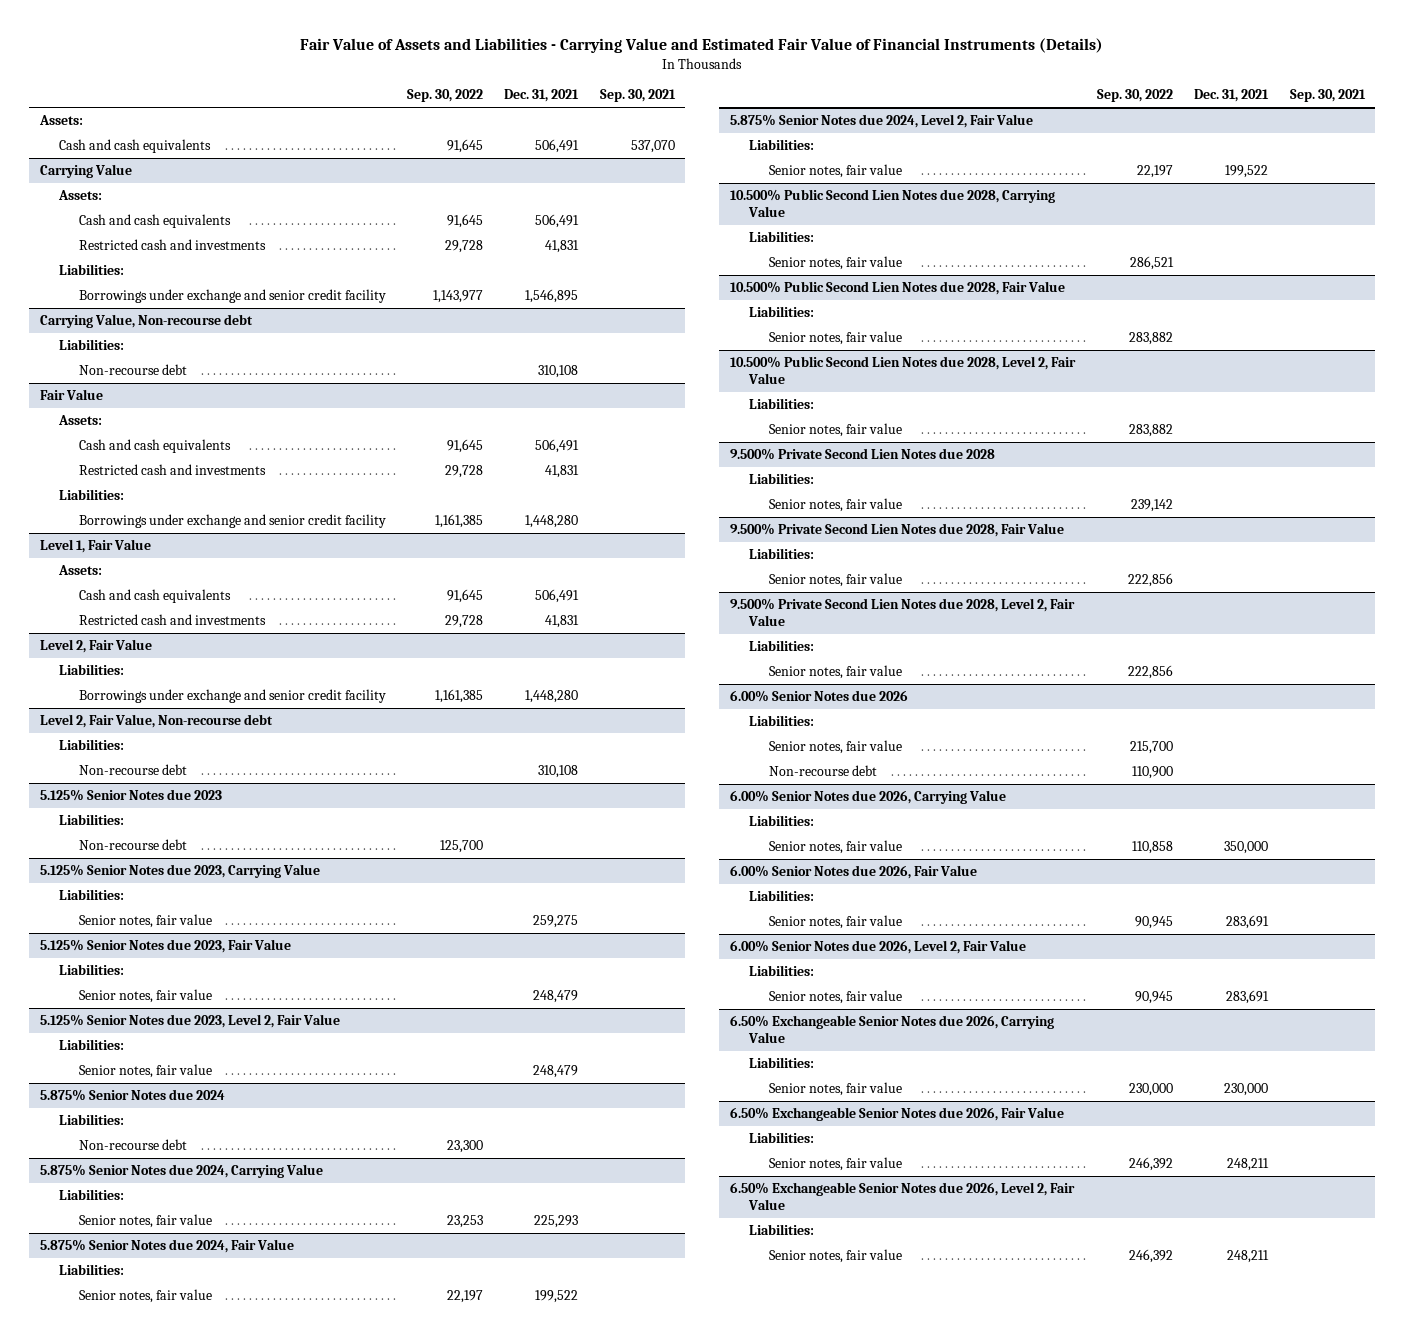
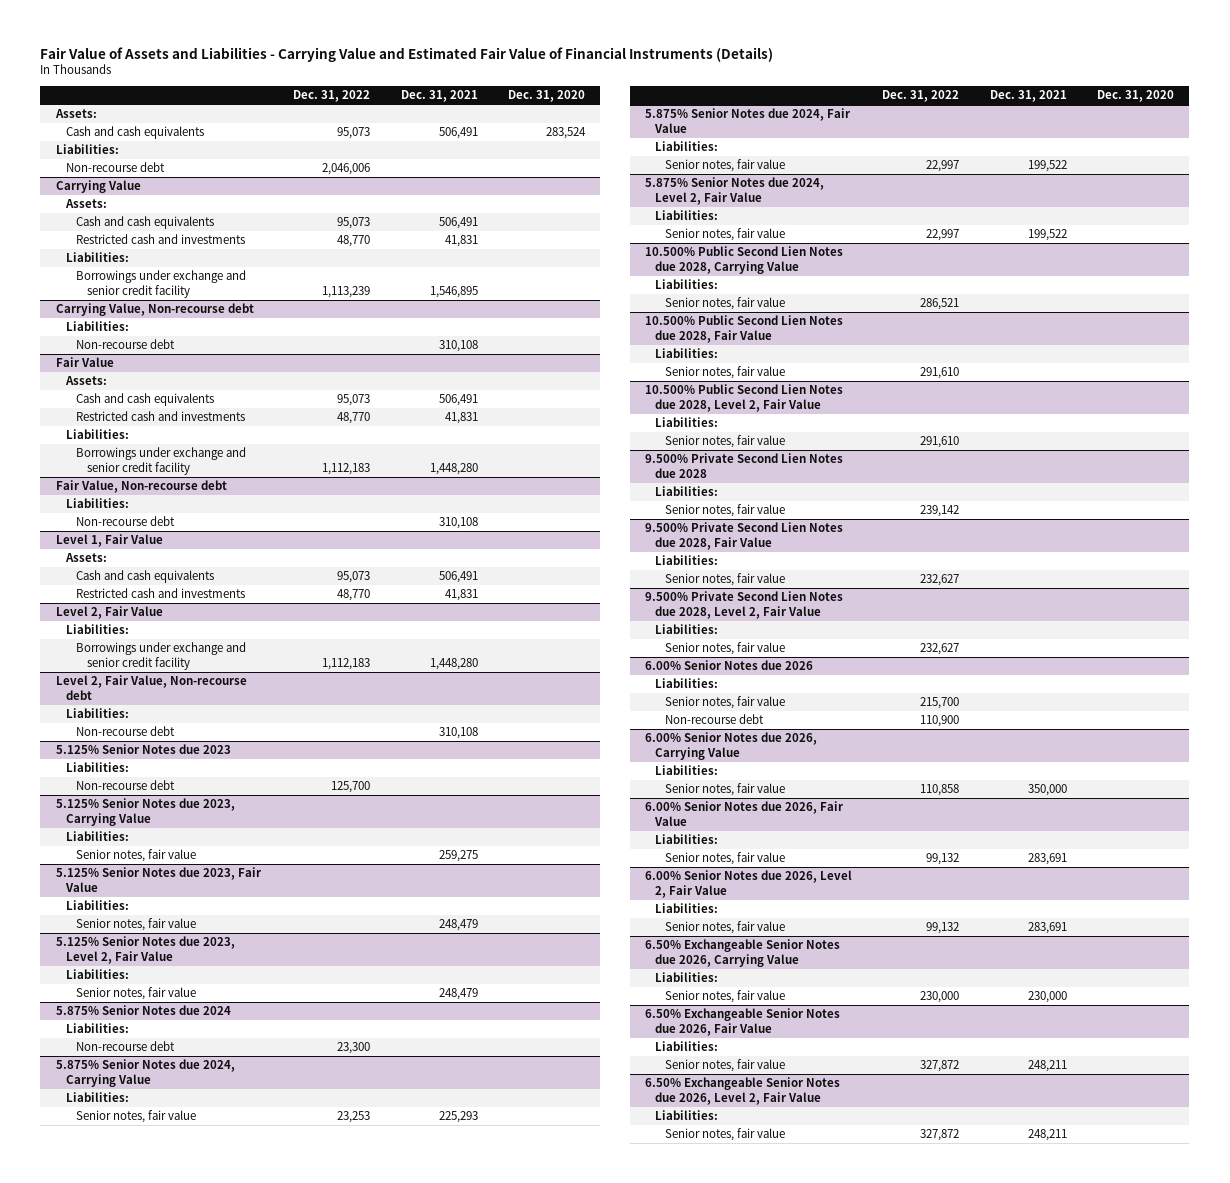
[407,89,484,103] Sep. 30, 2022 -> none
[599,89,676,103] Sep. 30, 2021 -> none
none -> [293,90,371,103] Dec. 31, 2022
none -> [508,90,586,103] Dec. 31, 2020
none -> [55,144,119,155] Liabilities:
none -> [65,162,165,173] Non-recourse debt
none -> [55,480,227,494] Fair Value, Non-recourse debt
none -> [65,498,129,509] Liabilities:
none -> [76,516,176,527] Non-recourse debt

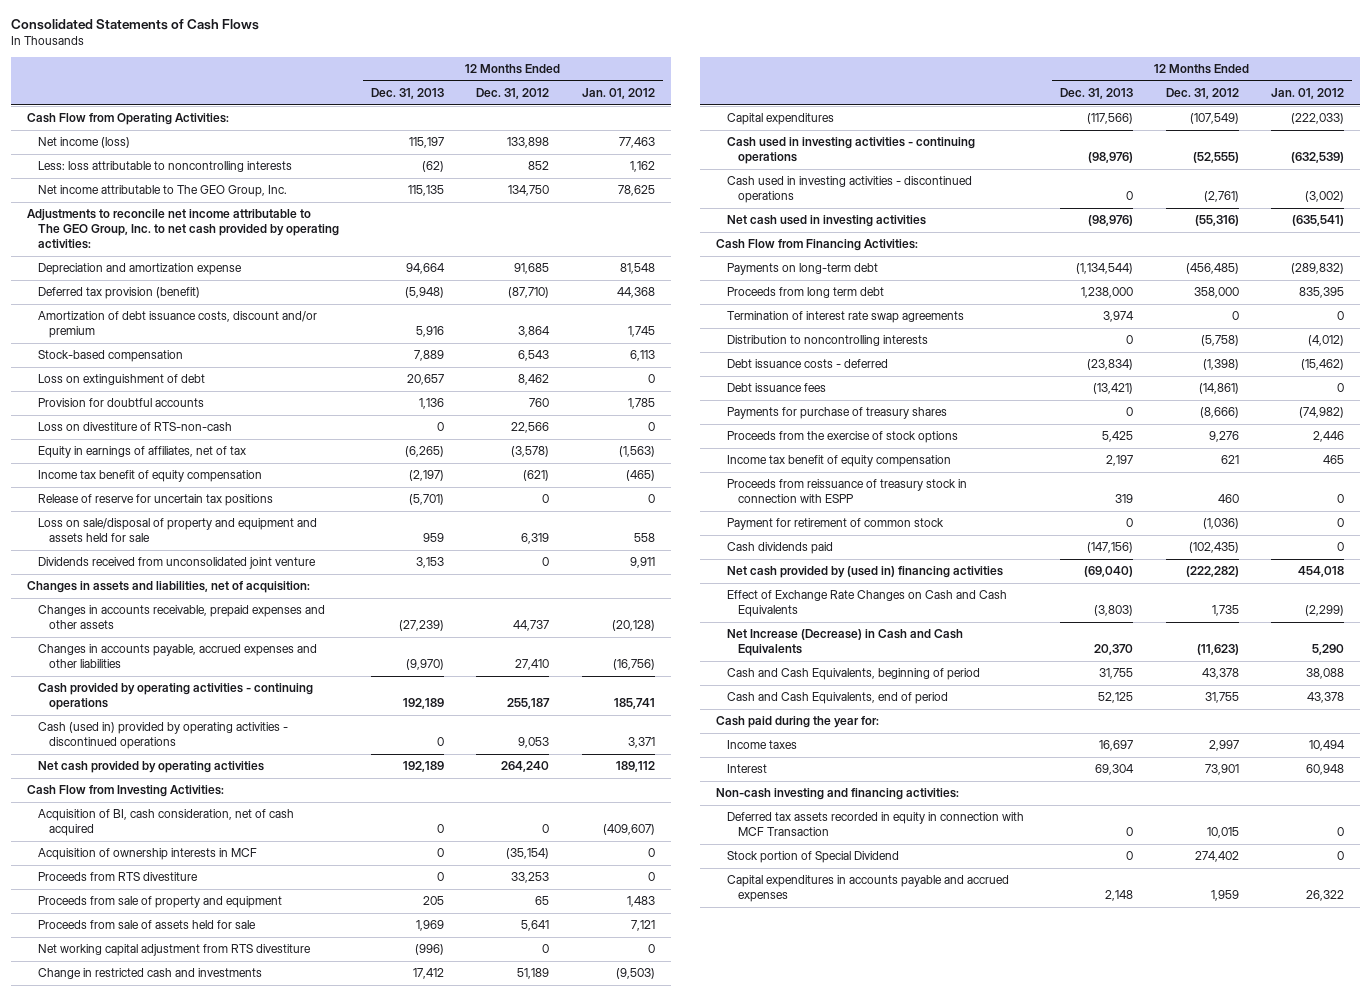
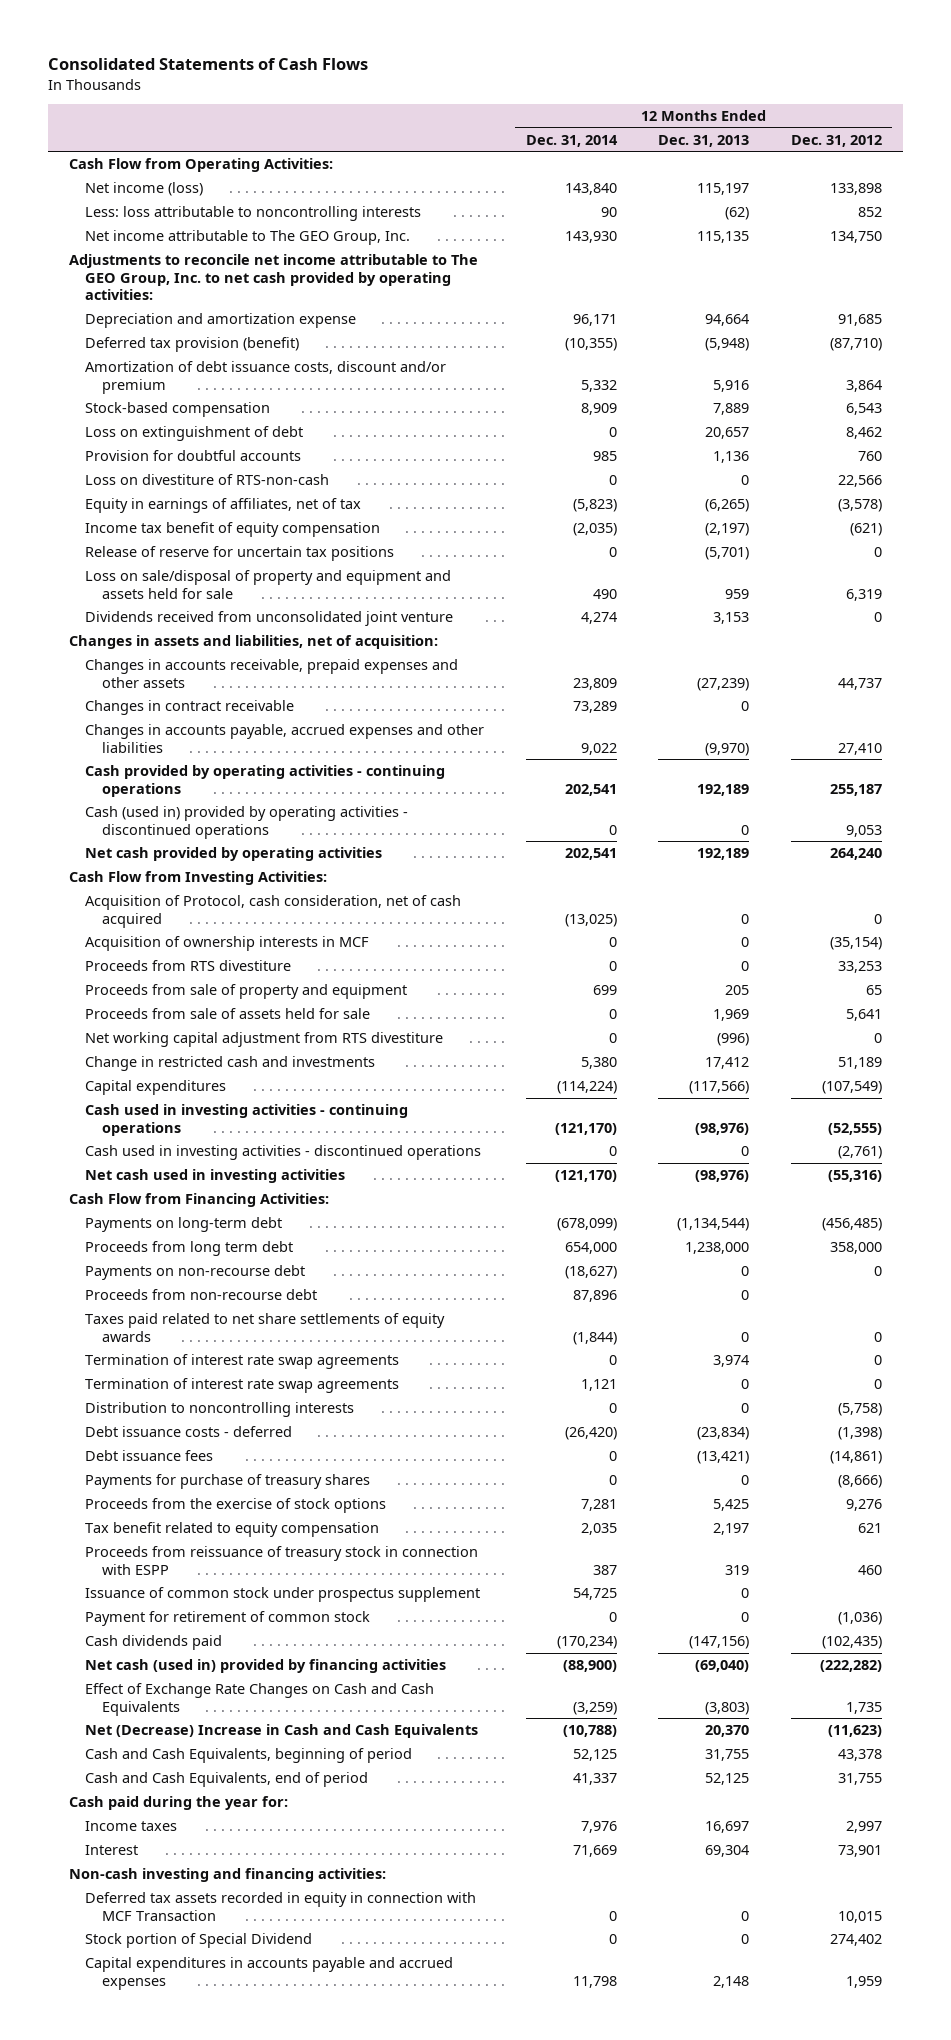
[581,88,655,100] Jan. 01, 2012 -> none
none -> [525,134,618,147] Dec. 31, 2014
none -> [85,700,295,716] Changes in contract receivable
[37,809,294,837] Acquisition of BI, cash consideration, net of cash acquired -> [85,895,462,928] Acquisition of Protocol, cash consideration, net of cash acquired
none -> [85,1265,306,1281] Payments on non-recourse debt
none -> [85,1289,318,1301] Proceeds from non-recourse debt
none -> [85,1313,446,1342] Taxes paid related to net share settlements of equity awards
none -> [85,1378,400,1394] Termination of interest rate swap agreements
[727,455,952,468] Income tax benefit of equity compensation -> [85,1522,380,1538] Tax benefit related to equity compensation
none -> [85,1587,481,1603] Issuance of common stock under prospectus supplement
[727,566,1004,579] Net cash provided by (used in) financing activities -> [85,1659,447,1674] Net cash (used in) provided by financing activities
[727,629,964,657] Net Increase (Decrease) in Cash and Cash Equivalents -> [85,1724,479,1739] Net (Decrease) Increase in Cash and Cash Equivalents

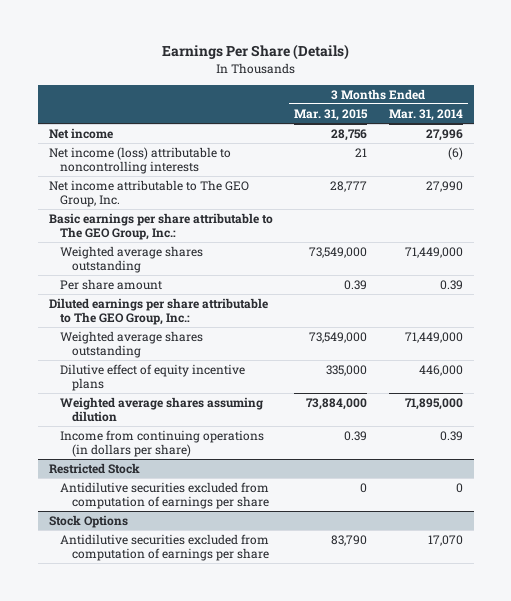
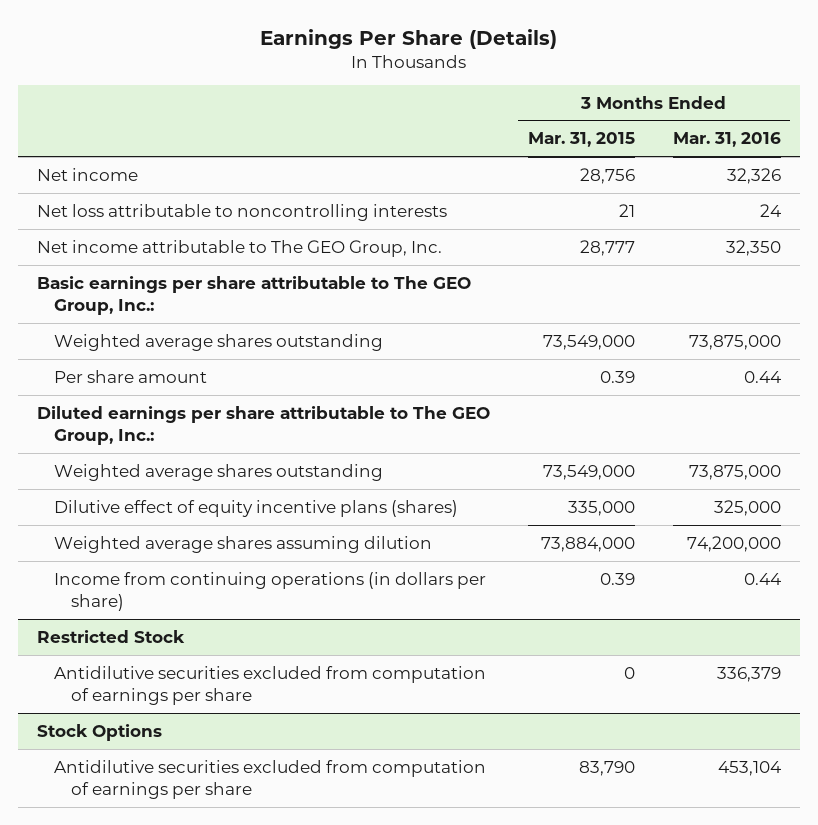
[388,108,463,121] Mar. 31, 2014 -> none
none -> [672,132,781,148] Mar. 31, 2016
[48,146,231,174] Net income (loss) attributable to noncontrolling interests -> [36,203,447,221] Net loss attributable to noncontrolling interests
[60,363,246,391] Dilutive effect of equity incentive plans -> [54,499,459,517] Dilutive effect of equity incentive plans (shares)

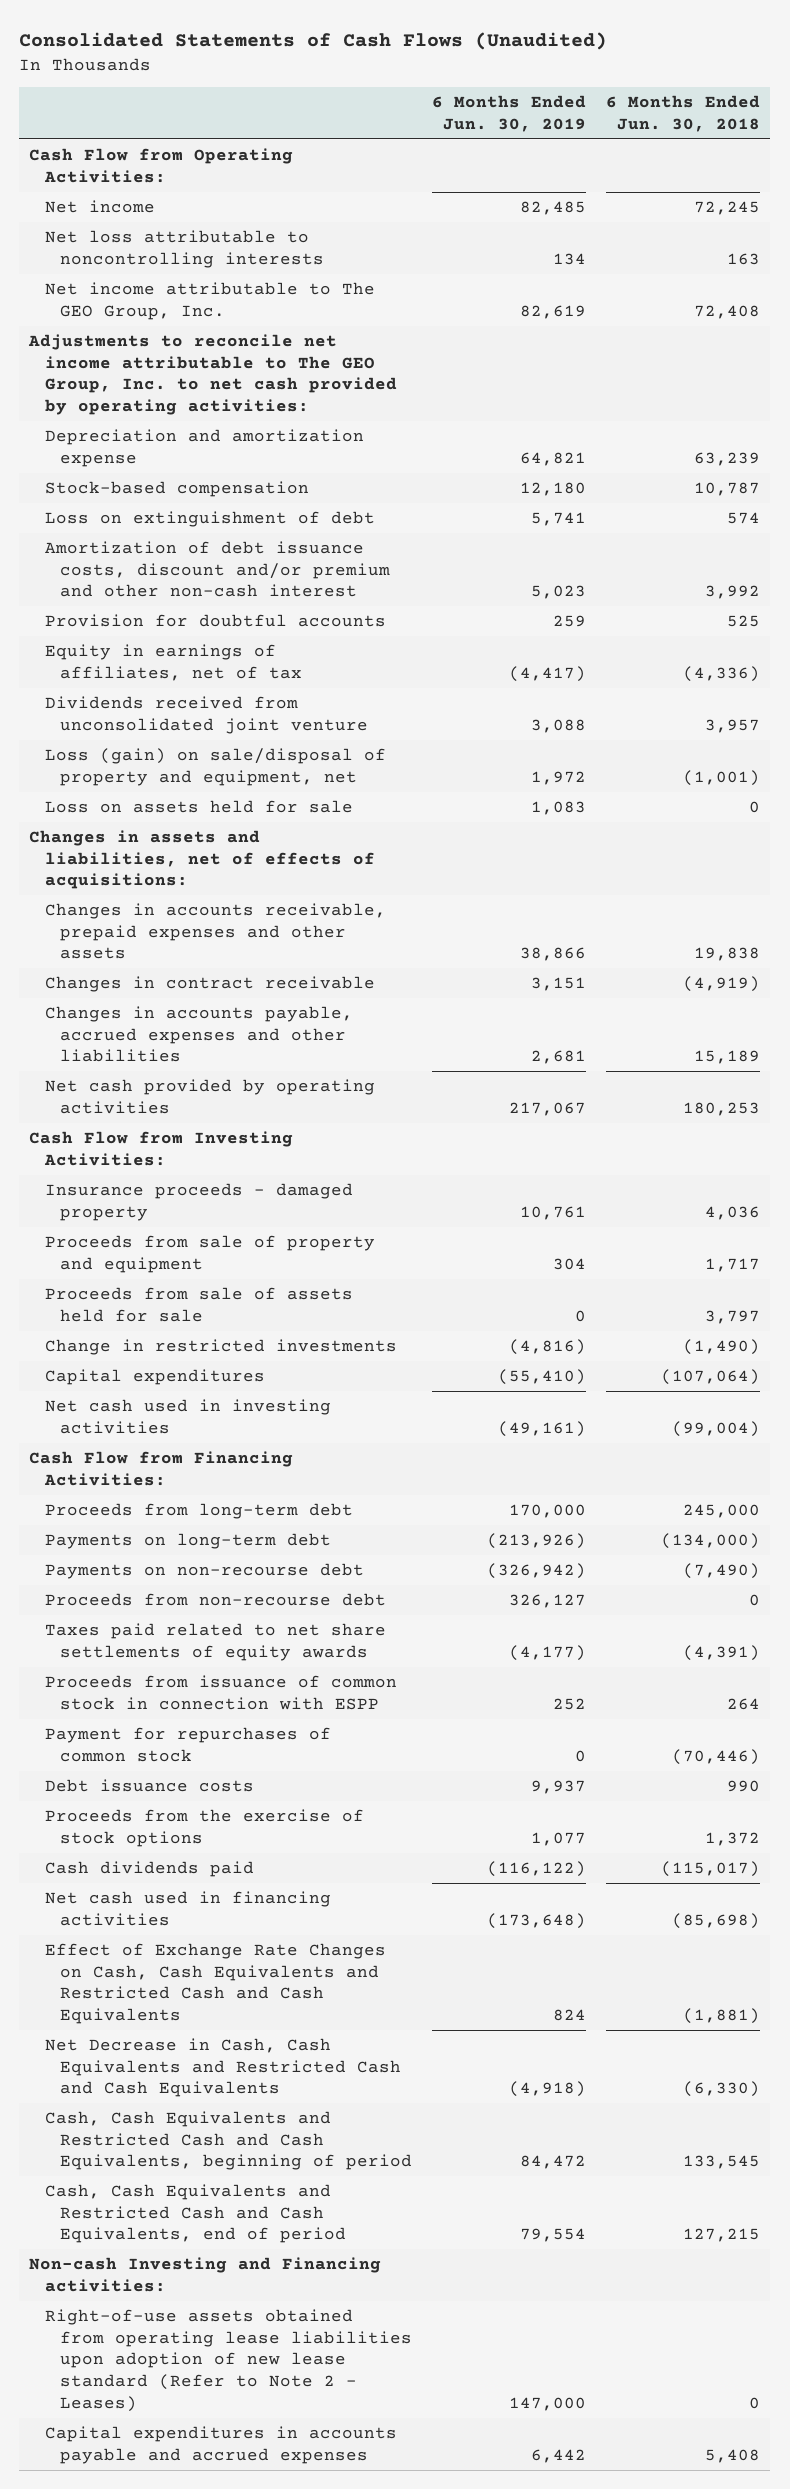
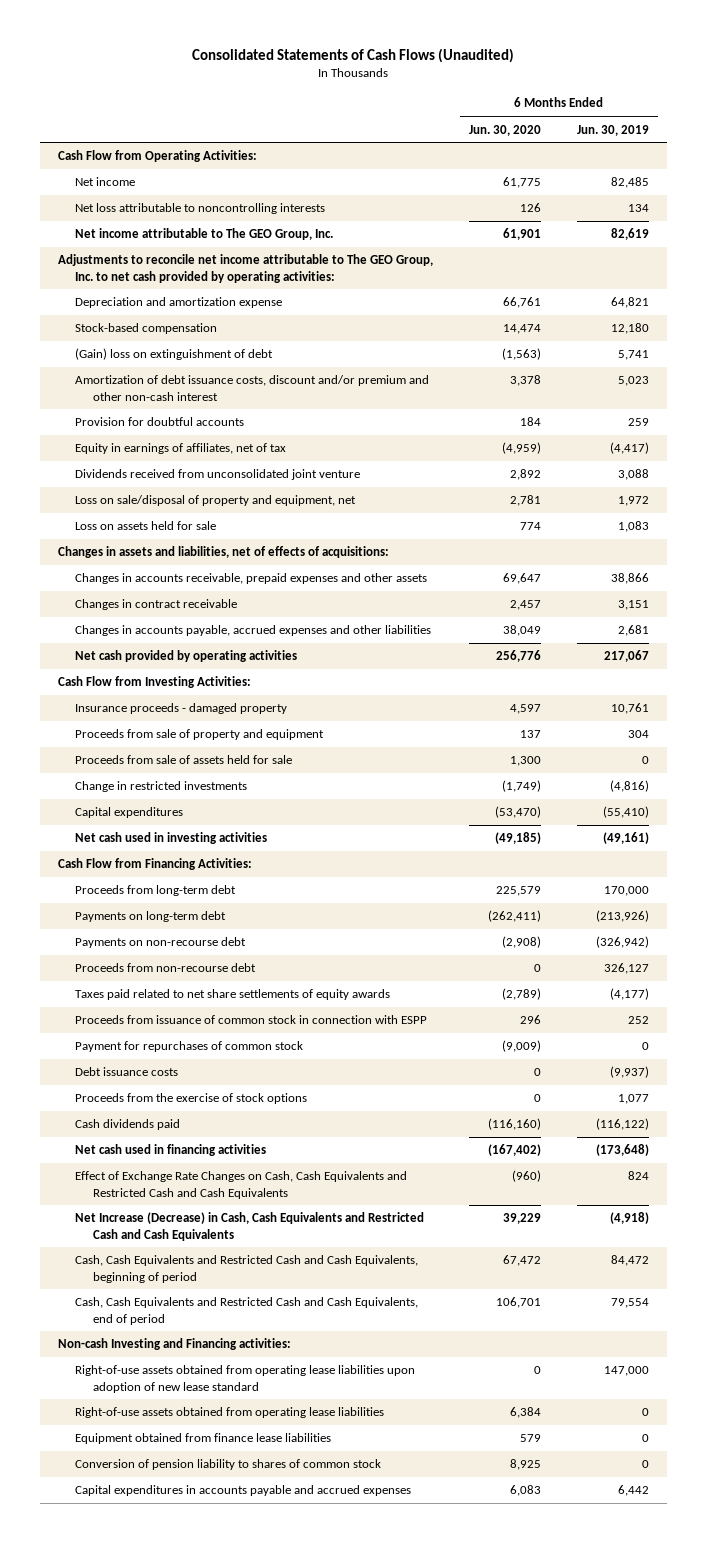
[606,94,761,132] 6 Months Ended Jun. 30, 2018 -> none
none -> [468,124,541,136] Jun. 30, 2020
[44,511,375,528] Loss on extinguishment of debt -> [75,348,274,361] (Gain) loss on extinguishment of debt
[44,748,386,786] Loss (gain) on sale/disposal of property and equipment, net -> [75,495,357,507] Loss on sale/disposal of property and equipment, net
[530,1780,586,1795] 9,937 -> [609,1066,649,1079] (9,937)
[44,2038,401,2098] Net Decrease in Cash, Cash Equivalents and Restricted Cash and Cash Equivalents -> [75,1212,425,1241] Net Increase (Decrease) in Cash, Cash Equivalents and Restricted Cash and Cash Equivalents
[44,2309,412,2412] Right-of-use assets obtained from operating lease liabilities upon adoption of new lease standard (Refer to Note 2 - Leases) -> [75,1365,416,1393] Right-of-use assets obtained from operating lease liabilities upon adoption of new lease standard
none -> [75,1407,385,1419] Right-of-use assets obtained from operating lease liabilities
none -> [75,1433,332,1445] Equipment obtained from finance lease liabilities
none -> [75,1459,382,1471] Conversion of pension liability to shares of common stock

